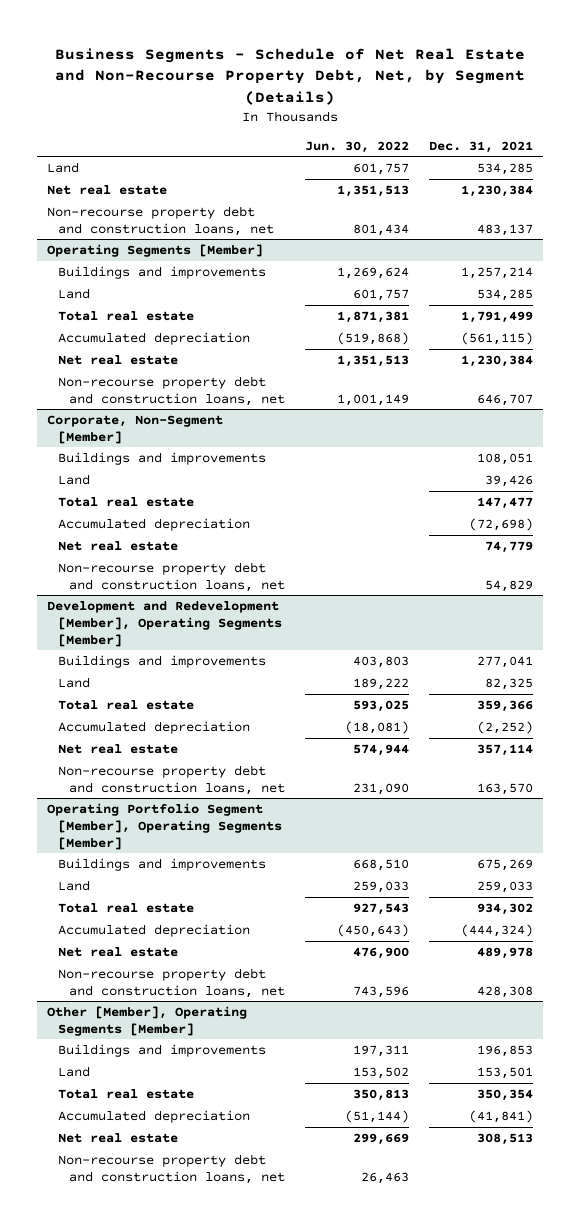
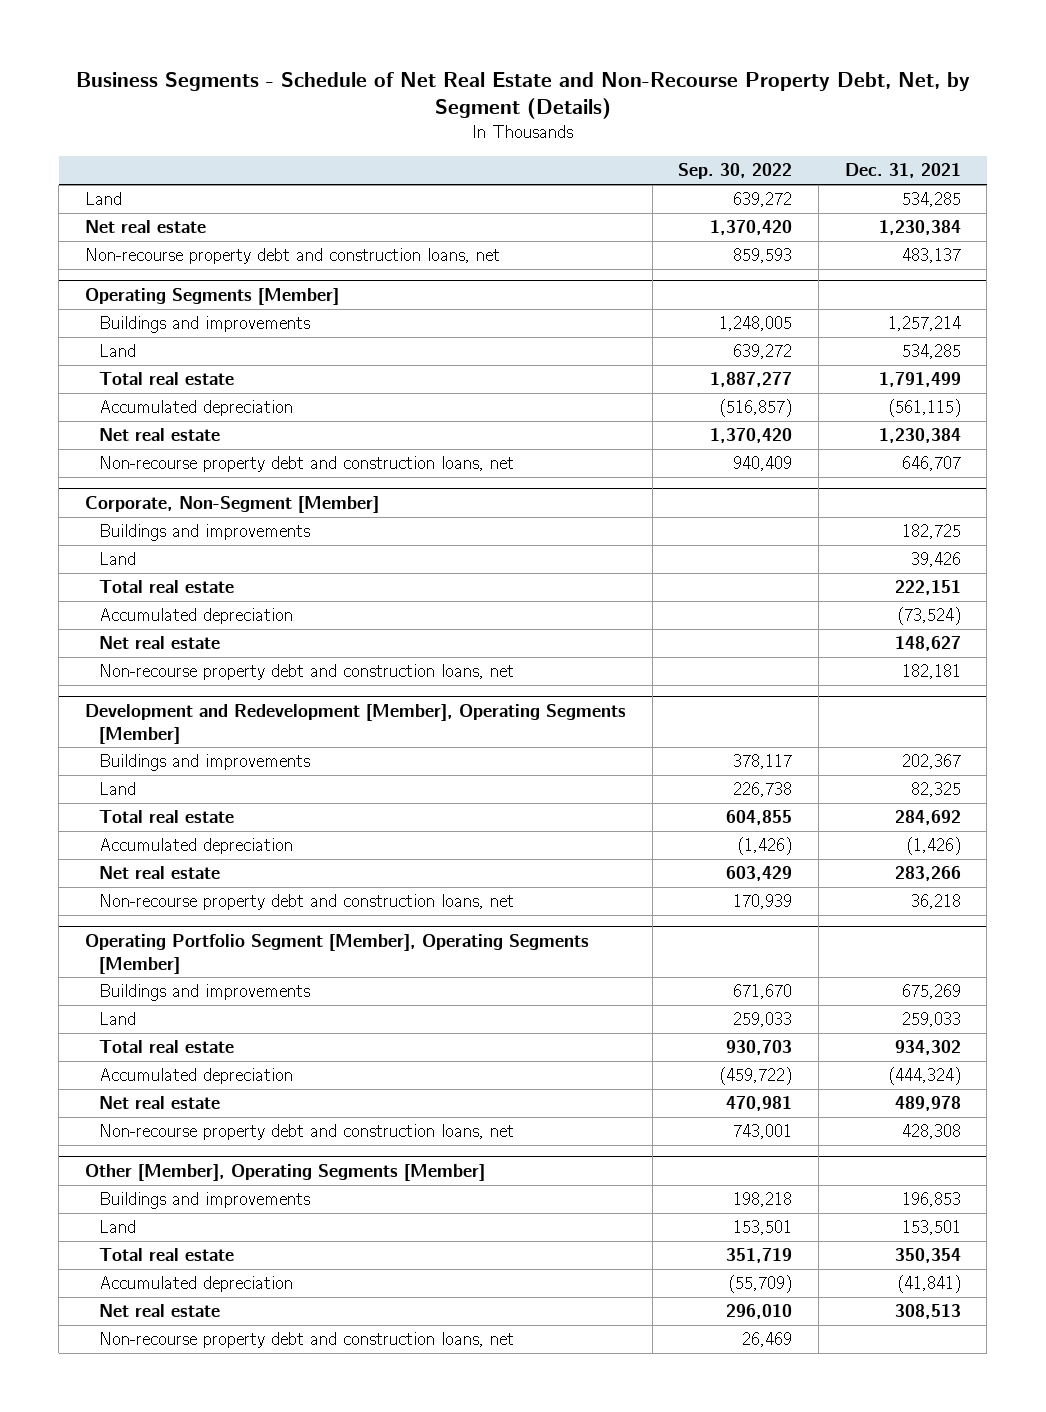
[304,140,409,153] Jun. 30, 2022 -> none
none -> [678,163,793,180] Sep. 30, 2022
[476,452,533,465] 108,051 -> [901,524,961,540] 182,725
[476,496,533,509] 147,477 -> [894,580,961,596] 222,151
[468,517,533,531] (72,698) -> [896,607,961,626] (73,524)
[484,540,533,553] 74,779 -> [894,636,961,652] 148,627
[484,579,533,592] 54,829 -> [901,664,961,680] 182,181
[476,655,533,668] 277,041 -> [901,754,961,770] 202,367
[476,699,533,712] 359,366 -> [894,810,961,826] 284,692
[476,720,533,734] (2,252) -> [905,837,961,856] (1,426)
[476,743,533,756] 357,114 -> [894,866,961,882] 283,266
[476,782,533,795] 163,570 -> [910,894,961,910] 36,218

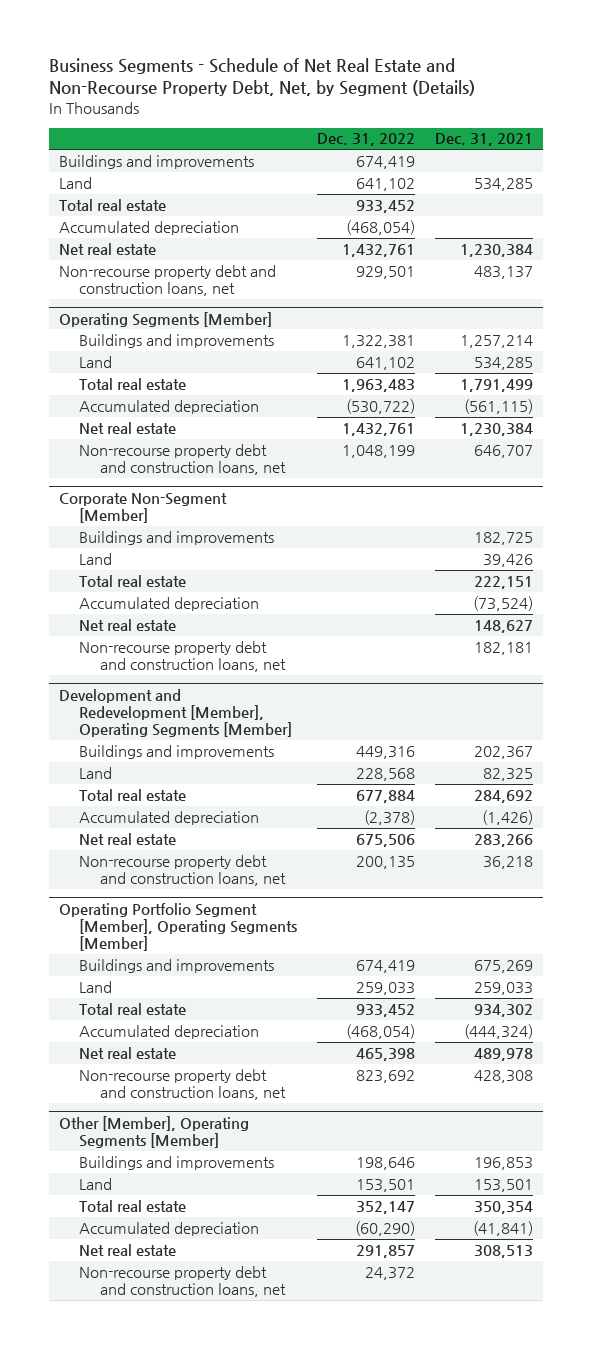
[678,163,793,180] Sep. 30, 2022 -> none
none -> [317,133,416,147] Dec. 31, 2022
none -> [58,154,254,169] Buildings and improvements
none -> [58,198,166,211] Total real estate
none -> [58,220,239,235] Accumulated depreciation
[85,495,380,513] Corporate, Non-Segment [Member] -> [58,492,227,523] Corporate Non-Segment [Member]

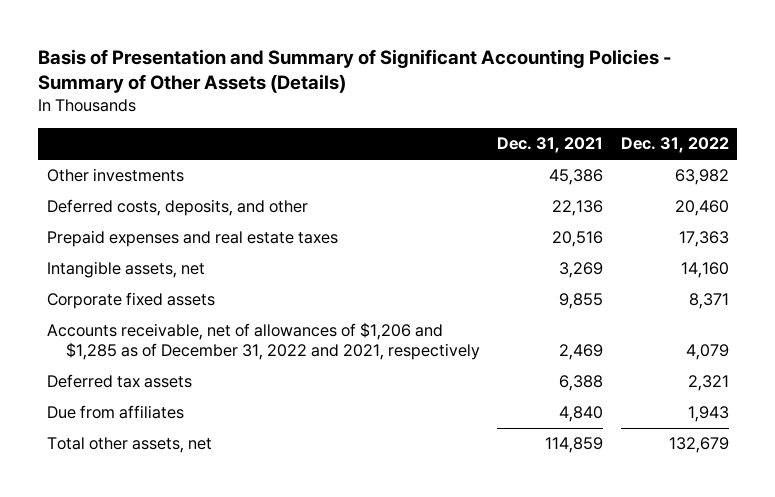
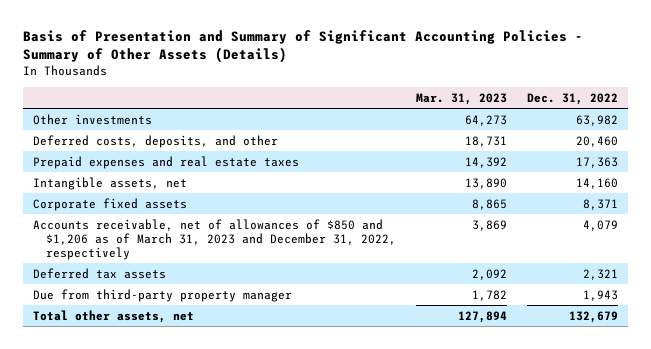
[497,137,604,154] Dec. 31, 2021 -> none
none -> [416,92,508,105] Mar. 31, 2023
[46,322,481,360] Accounts receivable, net of allowances of $1,206 and $1,285 as of December 31, 2022 and 2021, respectively -> [32,218,397,260] Accounts receivable, net of allowances of $850 and $1,206 as of March 31, 2023 and December 31, 2022, respectively
[46,405,184,420] Due from affiliates -> [32,288,292,302] Due from third-party property manager

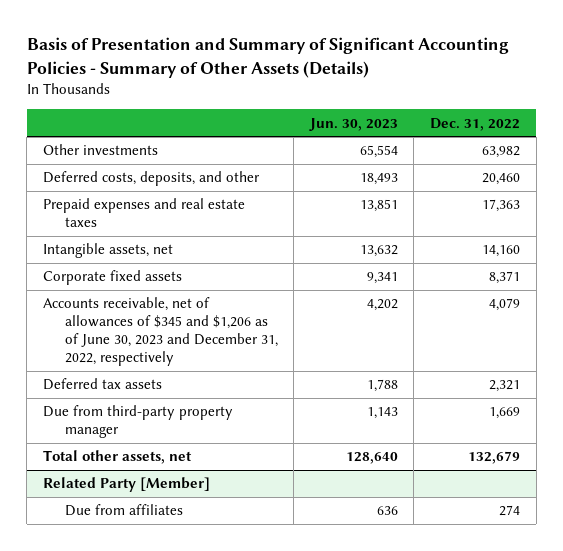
[416,92,508,105] Mar. 31, 2023 -> none
none -> [308,117,398,131] Jun. 30, 2023
[32,218,397,260] Accounts receivable, net of allowances of $850 and $1,206 as of March 31, 2023 and December 31, 2022, respectively -> [42,297,278,367] Accounts receivable, net of allowances of $345 and $1,206 as of June 30, 2023 and December 31, 2022, respectively
[583,289,619,301] 1,943 -> [488,407,520,420] 1,669
none -> [42,477,210,493] Related Party [Member]
none -> [64,504,183,517] Due from affiliates

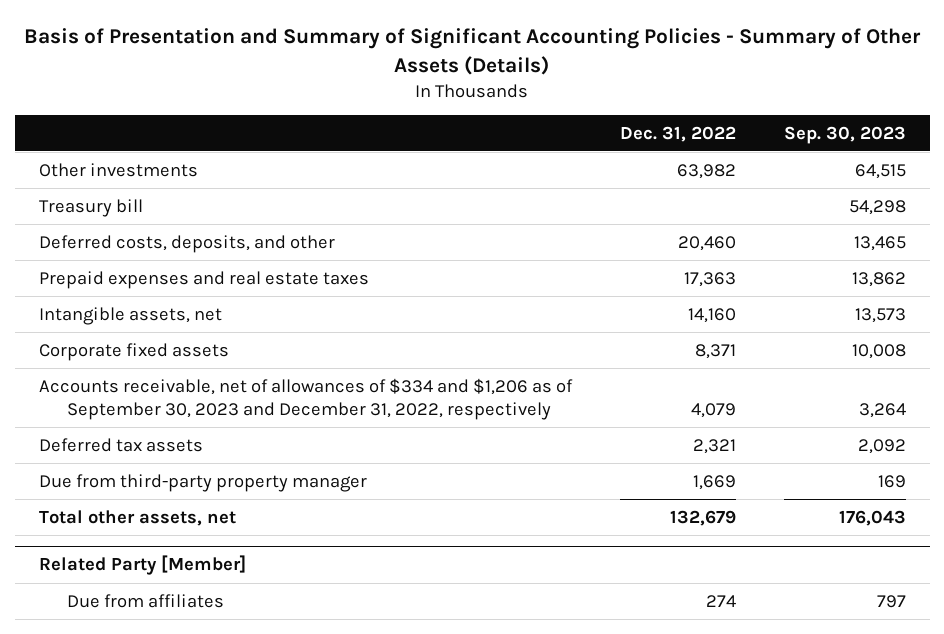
[308,117,398,131] Jun. 30, 2023 -> none
none -> [783,125,906,144] Sep. 30, 2023
none -> [38,198,143,217] Treasury bill
[42,297,278,367] Accounts receivable, net of allowances of $345 and $1,206 as of June 30, 2023 and December 31, 2022, respectively -> [38,377,573,421] Accounts receivable, net of allowances of $334 and $1,206 as of September 30, 2023 and December 31, 2022, respectively

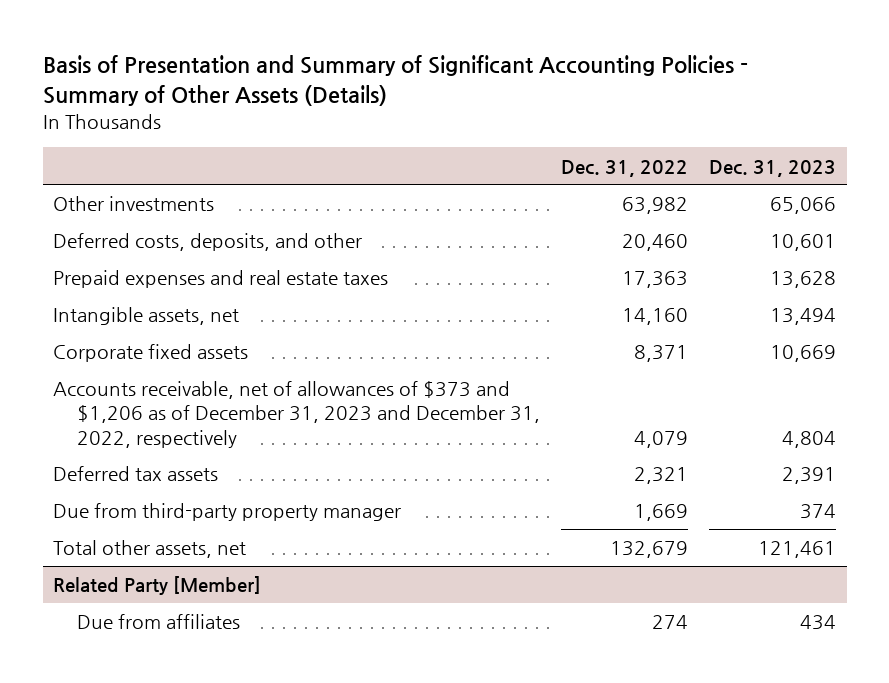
[783,125,906,144] Sep. 30, 2023 -> none
none -> [709,159,837,177] Dec. 31, 2023
[38,198,143,217] Treasury bill -> none
[38,377,573,421] Accounts receivable, net of allowances of $334 and $1,206 as of September 30, 2023 and December 31, 2022, respectively -> [52,381,541,448] Accounts receivable, net of allowances of $373 and $1,206 as of December 31, 2023 and December 31, 2022, respectively

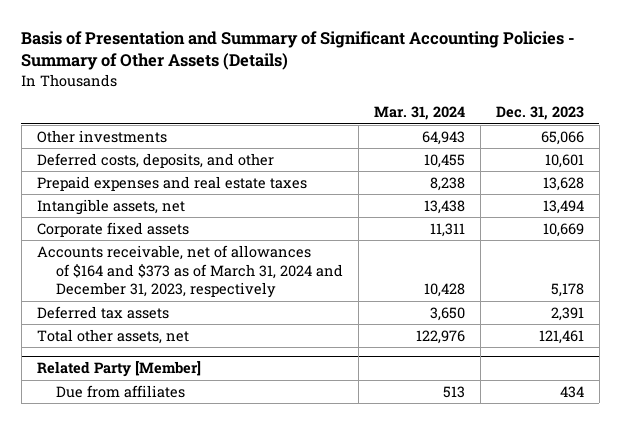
[561,159,689,177] Dec. 31, 2022 -> none
none -> [373,106,465,121] Mar. 31, 2024
[52,381,541,448] Accounts receivable, net of allowances of $373 and $1,206 as of December 31, 2023 and December 31, 2022, respectively -> [36,244,343,299] Accounts receivable, net of allowances of $164 and $373 as of March 31, 2024 and December 31, 2023, respectively
[782,430,837,448] 4,804 -> [550,283,584,298] 5,178
[52,503,401,522] Due from third-party property manager -> none

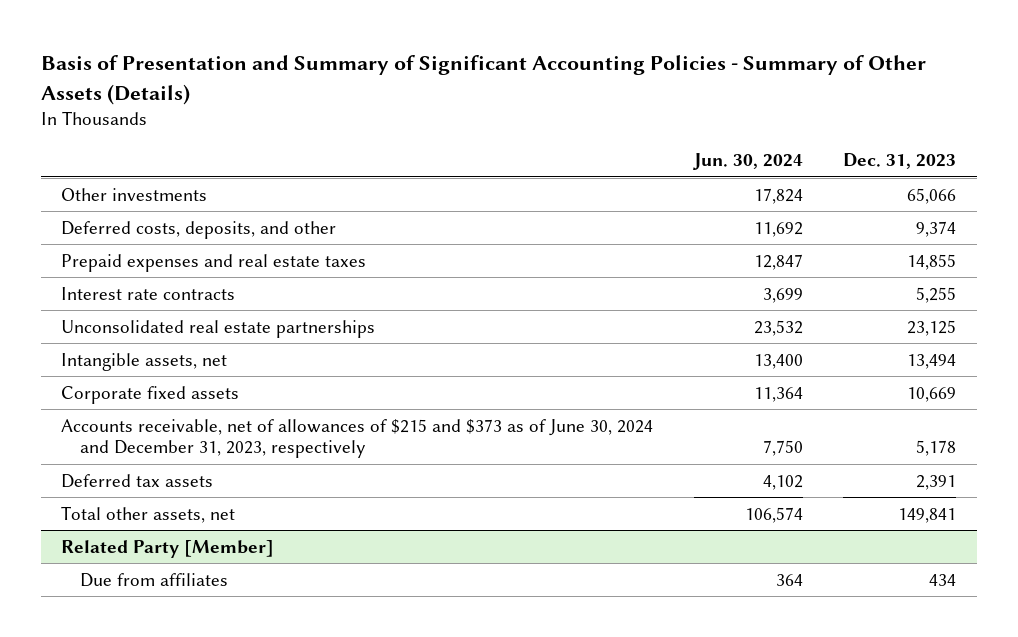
[373,106,465,121] Mar. 31, 2024 -> none
none -> [692,153,803,171] Jun. 30, 2024
[544,153,584,168] 10,601 -> [916,220,957,237] 9,374
[542,176,584,191] 13,628 -> [907,253,957,270] 14,855
none -> [61,286,236,300] Interest rate contracts
none -> [61,319,376,338] Unconsolidated real estate partnerships
[36,244,343,299] Accounts receivable, net of allowances of $164 and $373 as of March 31, 2024 and December 31, 2023, respectively -> [61,418,654,459] Accounts receivable, net of allowances of $215 and $373 as of June 30, 2024 and December 31, 2023, respectively
[538,329,584,344] 121,461 -> [898,507,957,523] 149,841

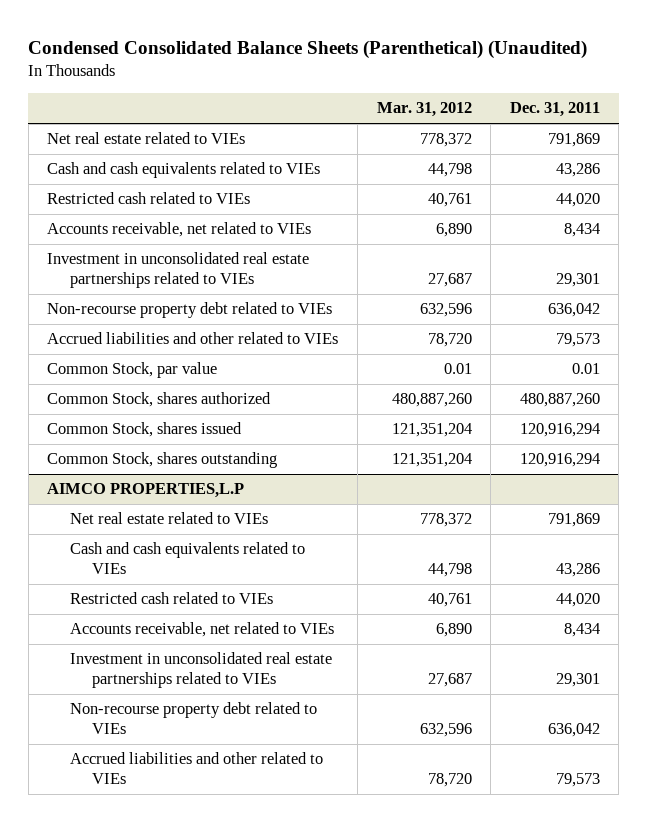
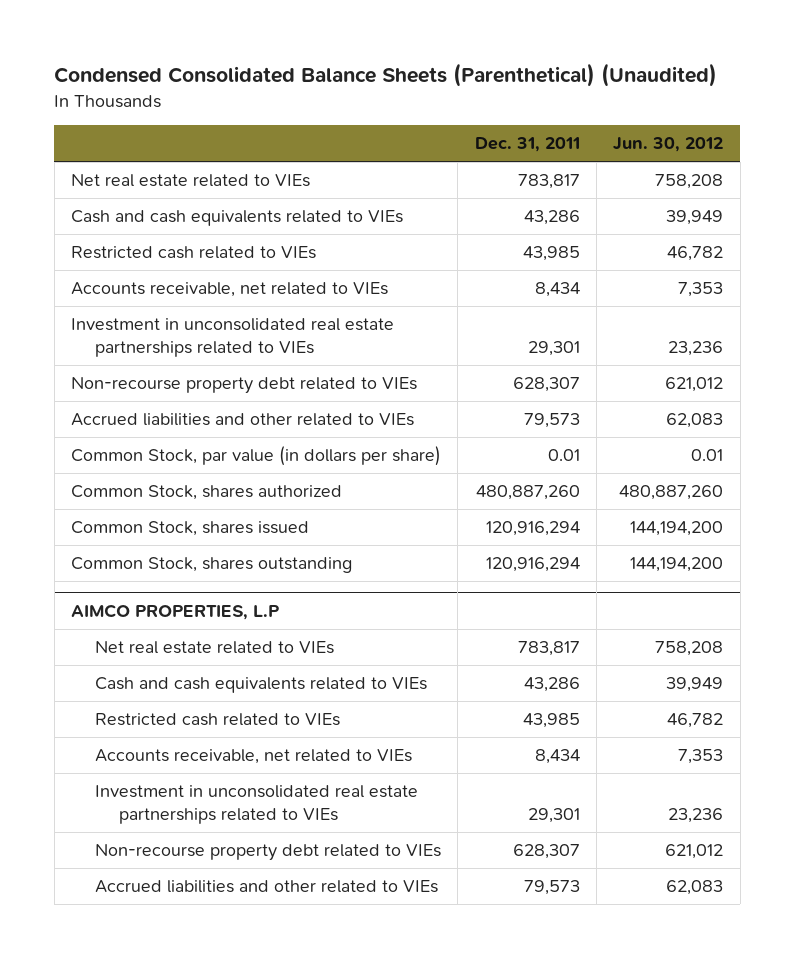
[376,102,472,118] Mar. 31, 2012 -> none
none -> [613,137,724,153] Jun. 30, 2012
[547,133,600,148] 791,869 -> [517,174,580,190] 783,817
[555,193,600,208] 44,020 -> [522,246,580,262] 43,985
[547,303,600,318] 636,042 -> [512,377,580,393] 628,307
[47,362,218,379] Common Stock, par value -> [71,446,442,467] Common Stock, par value (in dollars per share)
[47,483,245,499] AIMCO PROPERTIES,L.P -> [71,603,280,620] AIMCO PROPERTIES, L.P
[547,513,600,528] 791,869 -> [517,641,580,657] 783,817
[555,593,600,608] 44,020 -> [522,713,580,729] 43,985
[547,723,600,738] 636,042 -> [512,844,580,860] 628,307

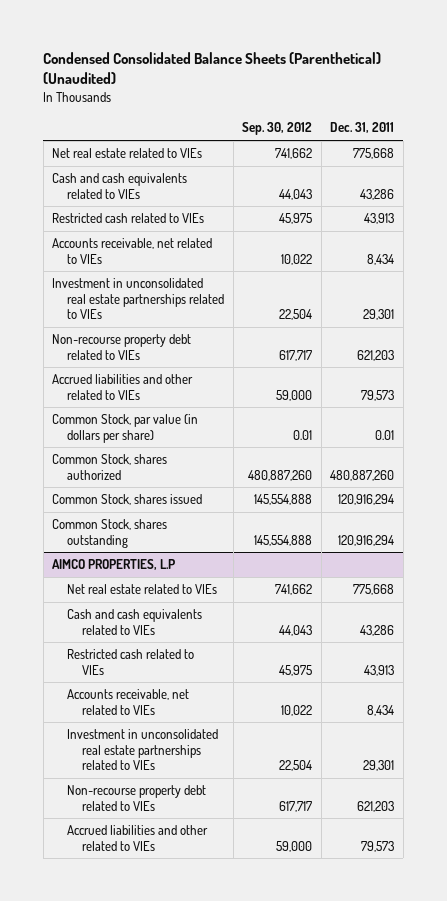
[613,137,724,153] Jun. 30, 2012 -> none
none -> [242,122,313,136] Sep. 30, 2012
[517,174,580,190] 783,817 -> [353,148,395,160] 775,668
[522,246,580,262] 43,985 -> [364,213,395,225] 43,913
[512,377,580,393] 628,307 -> [357,349,395,361] 621,203
[517,641,580,657] 783,817 -> [353,584,395,596] 775,668
[522,713,580,729] 43,985 -> [364,664,395,676] 43,913
[512,844,580,860] 628,307 -> [357,800,395,812] 621,203

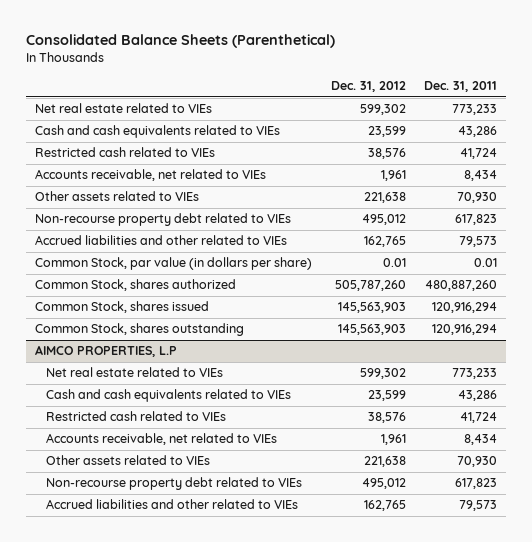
[43,51,382,85] Condensed Consolidated Balance Sheets (Parenthetical) (Unaudited) -> [25,34,335,49] Consolidated Balance Sheets (Parenthetical)
[242,122,313,136] Sep. 30, 2012 -> none
none -> [330,81,406,93] Dec. 31, 2012
[353,148,395,160] 775,668 -> [452,104,498,116] 773,233
[364,213,395,225] 43,913 -> [460,148,498,160] 41,724
[52,278,225,319] Investment in unconsolidated real estate partnerships related to VIEs -> none
none -> [35,191,200,202] Other assets related to VIEs
[357,349,395,361] 621,203 -> [455,214,498,226] 617,823
[353,584,395,596] 775,668 -> [452,368,498,380] 773,233
[364,664,395,676] 43,913 -> [460,412,498,424] 41,724
[67,729,219,770] Investment in unconsolidated real estate partnerships related to VIEs -> none
none -> [45,455,210,466] Other assets related to VIEs
[357,800,395,812] 621,203 -> [455,478,498,490] 617,823

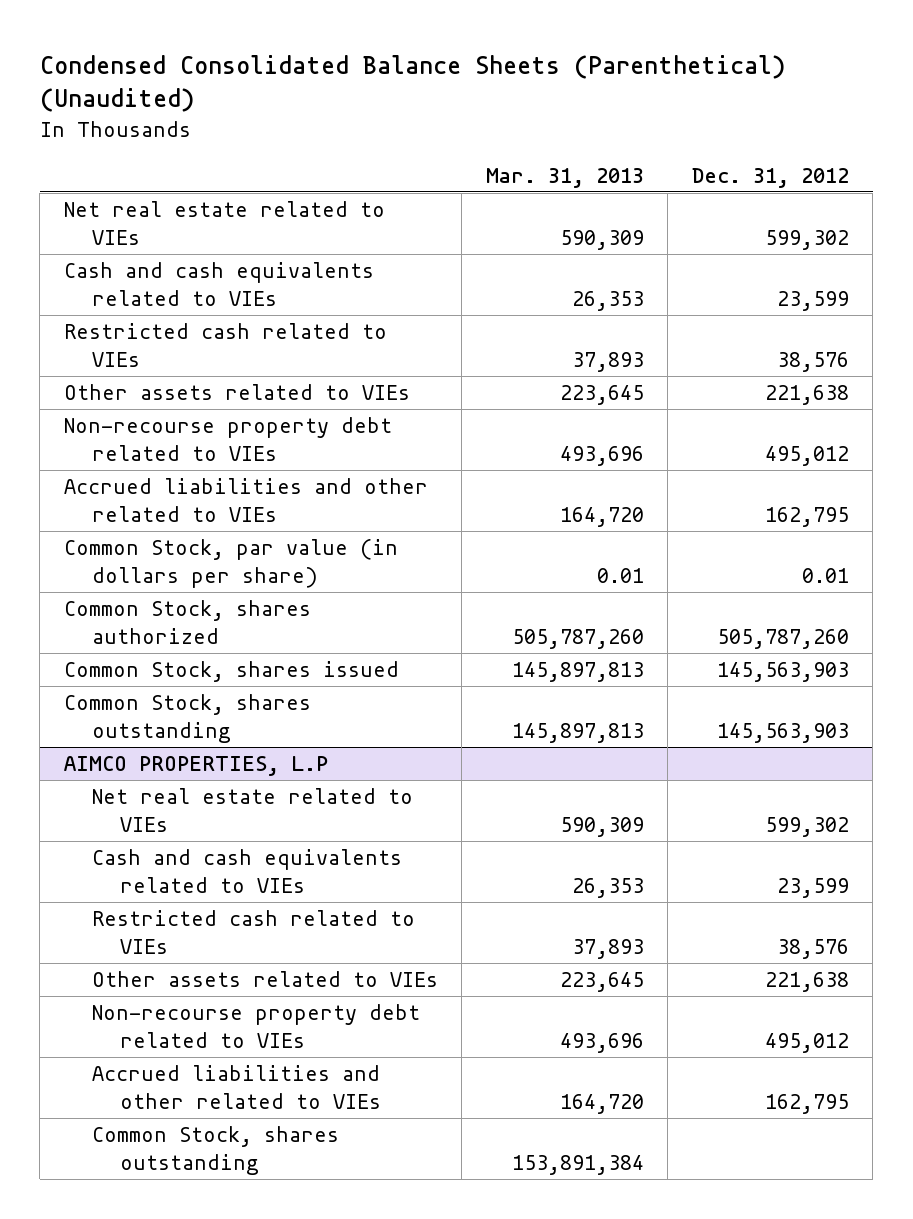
[25,34,335,49] Consolidated Balance Sheets (Parenthetical) -> [39,54,786,113] Condensed Consolidated Balance Sheets (Parenthetical) (Unaudited)
[424,81,498,93] Dec. 31, 2011 -> none
none -> [485,167,644,188] Mar. 31, 2013
[35,169,267,182] Accounts receivable, net related to VIEs -> none
[363,236,406,248] 162,765 -> [764,506,849,527] 162,795
[45,433,277,446] Accounts receivable, net related to VIEs -> none
[363,500,406,512] 162,765 -> [764,1093,849,1114] 162,795
none -> [91,1126,339,1175] Common Stock, shares outstanding

